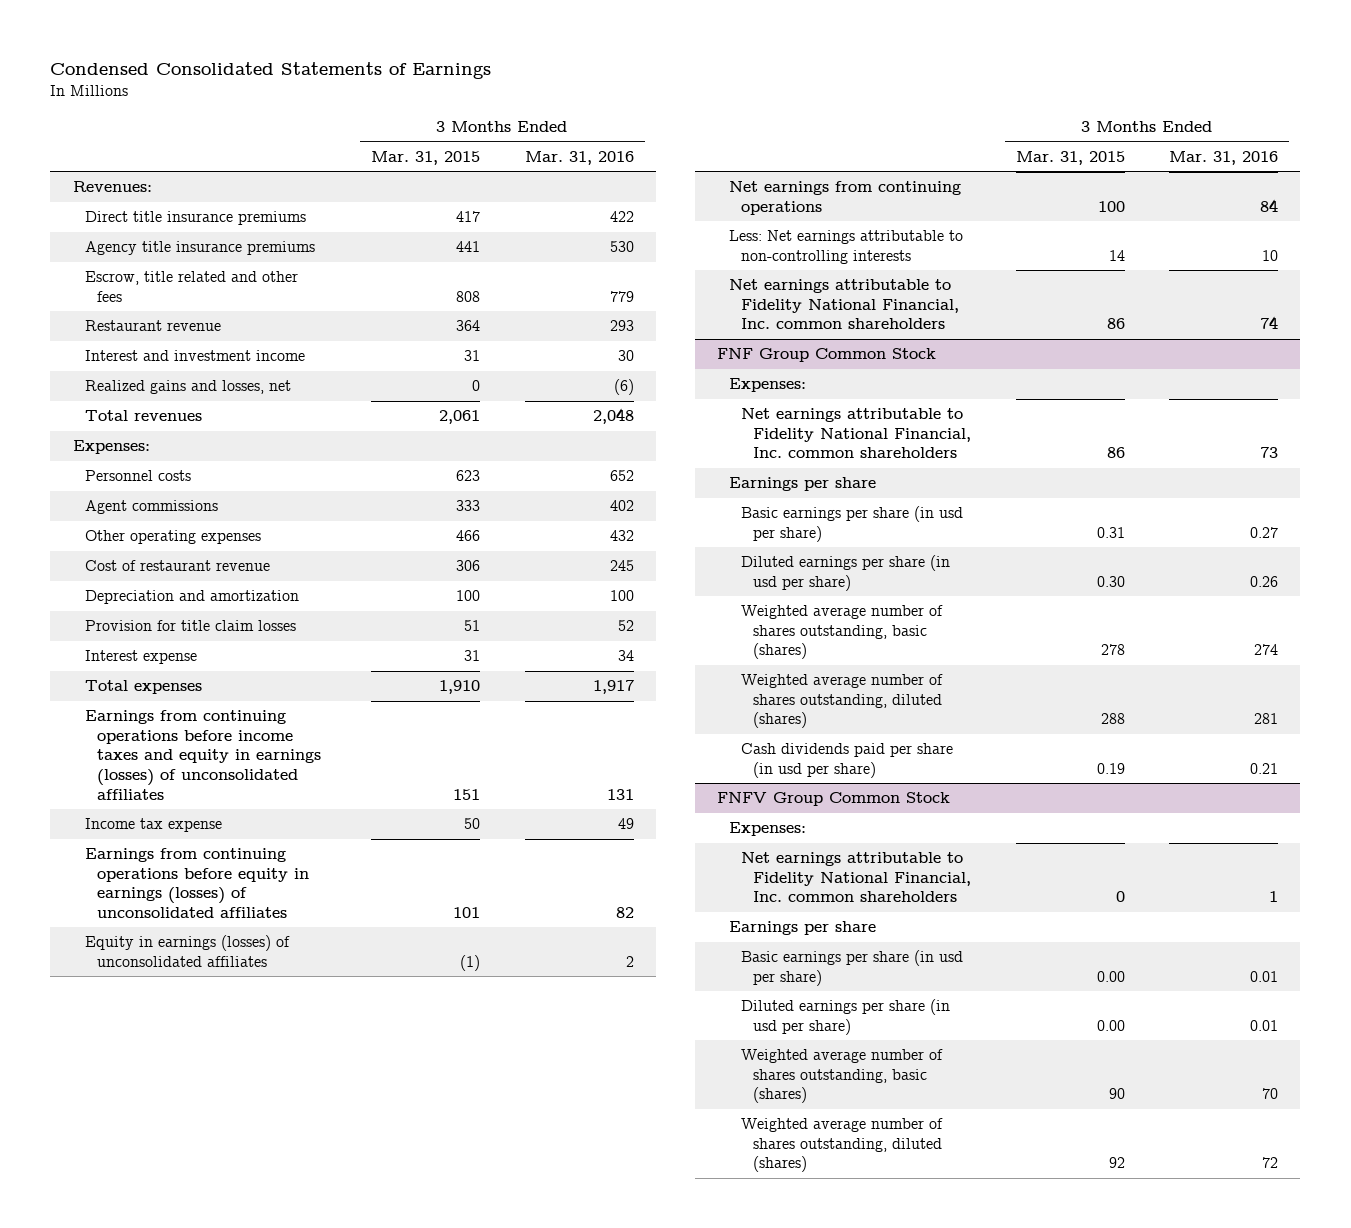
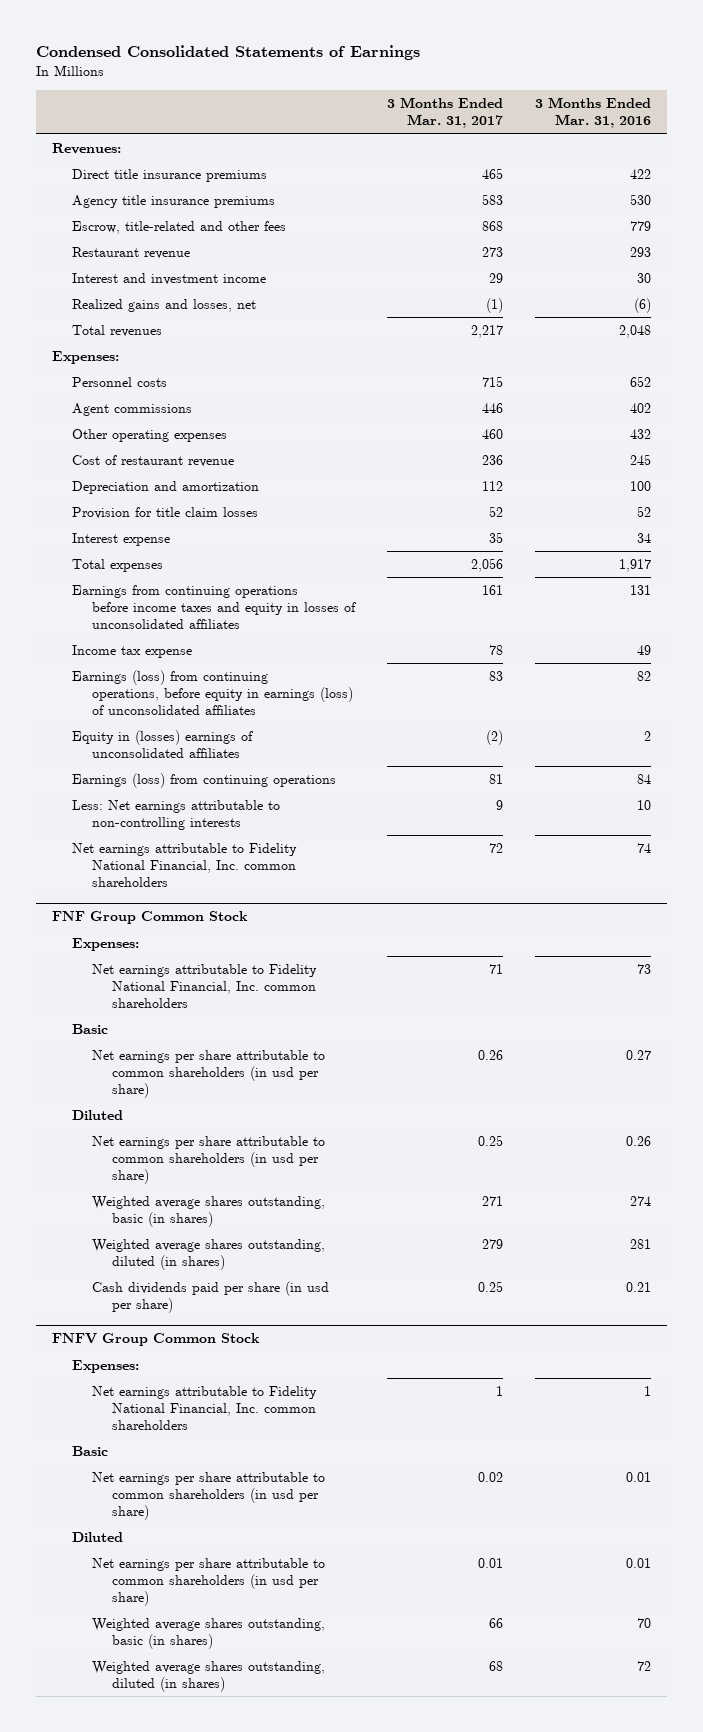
[371,150,481,165] Mar. 31, 2015 -> none
none -> [386,97,503,129] 3 Months Ended Mar. 31, 2017
[84,271,298,302] Escrow, title related and other fees -> [71,220,286,234] Escrow, title-related and other fees
[84,710,321,800] Earnings from continuing operations before income taxes and equity in earnings (losses) of unconsolidated affiliates -> [71,584,356,629] Earnings from continuing operations before income taxes and equity in losses of unconsolidated affiliates
[84,848,309,918] Earnings from continuing operations before equity in earnings (losses) of unconsolidated affiliates -> [71,669,353,715] Earnings (loss) from continuing operations, before equity in earnings (loss) of unconsolidated affiliates
[84,935,290,967] Equity in earnings (losses) of unconsolidated affiliates -> [71,729,253,758] Equity in (losses) earnings of unconsolidated affiliates
[729,181,962,215] Net earnings from continuing operations -> [71,772,336,788] Earnings (loss) from continuing operations
[729,477,877,492] Earnings per share -> none
none -> [71,1023,108,1034] Basic
[741,506,964,542] Basic earnings per share (in usd per share) -> [91,1049,325,1098] Net earnings per share attributable to common shareholders (in usd per share)
none -> [71,1109,123,1120] Diluted
[741,555,951,591] Diluted earnings per share (in usd per share) -> [91,1135,325,1184] Net earnings per share attributable to common shareholders (in usd per share)
[741,605,944,660] Weighted average number of shares outstanding, basic (shares) -> [91,1195,325,1227] Weighted average shares outstanding, basic (in shares)
[741,674,944,729] Weighted average number of shares outstanding, diluted (shares) -> [91,1238,325,1270] Weighted average shares outstanding, diluted (in shares)
[729,921,877,936] Earnings per share -> none
none -> [71,1445,108,1456] Basic
[741,950,964,986] Basic earnings per share (in usd per share) -> [91,1471,325,1520] Net earnings per share attributable to common shareholders (in usd per share)
none -> [71,1531,123,1542] Diluted
[741,999,951,1035] Diluted earnings per share (in usd per share) -> [91,1557,325,1606] Net earnings per share attributable to common shareholders (in usd per share)
[741,1049,944,1104] Weighted average number of shares outstanding, basic (shares) -> [91,1617,325,1649] Weighted average shares outstanding, basic (in shares)
[741,1118,944,1173] Weighted average number of shares outstanding, diluted (shares) -> [91,1660,325,1692] Weighted average shares outstanding, diluted (in shares)

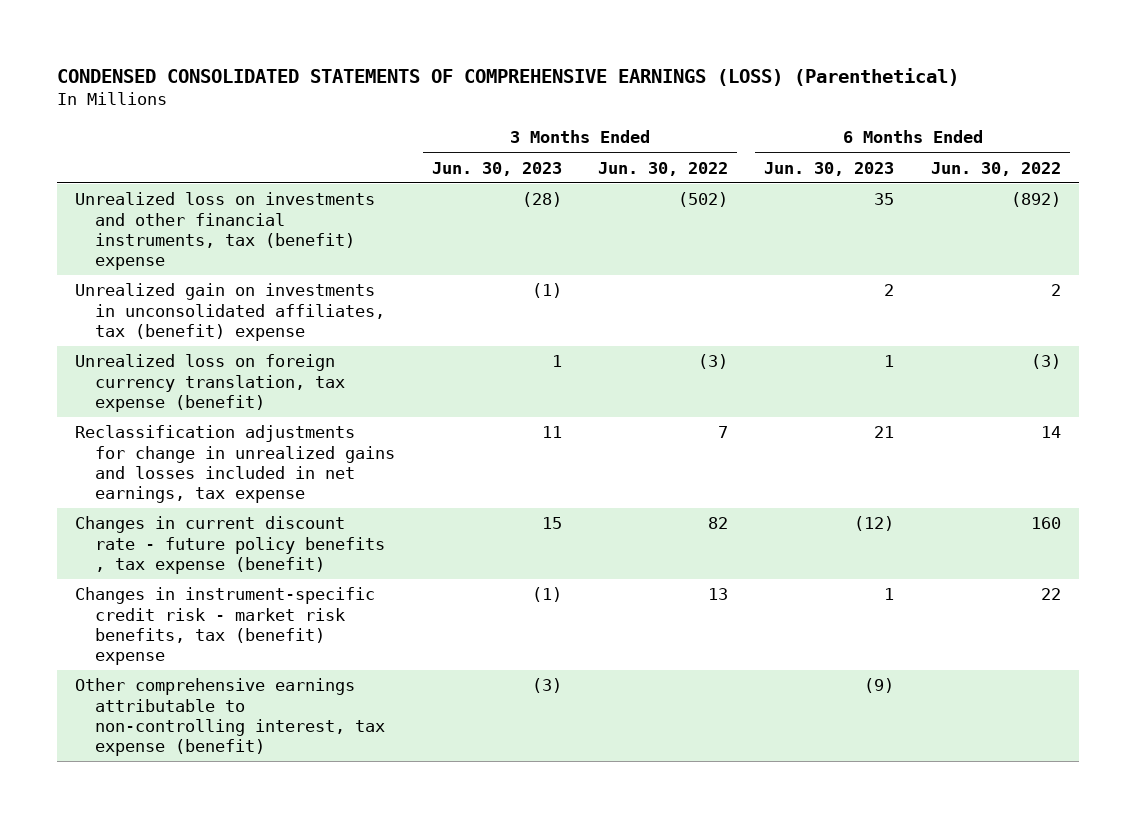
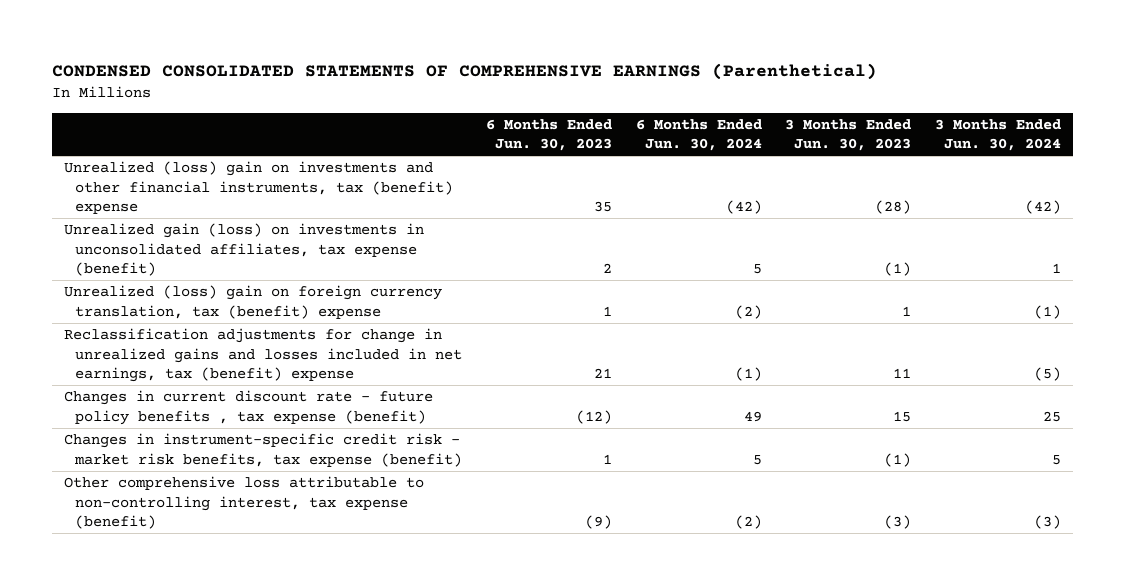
[57,67,960,86] CONDENSED CONSOLIDATED STATEMENTS OF COMPREHENSIVE EARNINGS (LOSS) (Parenthetical) -> [51,62,877,80] CONDENSED CONSOLIDATED STATEMENTS OF COMPREHENSIVE EARNINGS (Parenthetical)
[598,161,729,176] Jun. 30, 2022 -> none
[930,161,1061,176] Jun. 30, 2022 -> none
none -> [635,118,762,152] 6 Months Ended Jun. 30, 2024
none -> [935,118,1062,152] 3 Months Ended Jun. 30, 2024
[75,192,376,271] Unrealized loss on investments and other financial instruments, tax (benefit) expense -> [63,161,454,215] Unrealized (loss) gain on investments and other financial instruments, tax (benefit) expense
[75,283,386,341] Unrealized gain on investments in unconsolidated affiliates, tax (benefit) expense -> [63,223,424,277] Unrealized gain (loss) on investments in unconsolidated affiliates, tax expense (benefit)
[75,354,346,412] Unrealized loss on foreign currency translation, tax expense (benefit) -> [63,285,442,319] Unrealized (loss) gain on foreign currency translation, tax (benefit) expense
[75,425,396,504] Reclassification adjustments for change in unrealized gains and losses included in net earnings, tax expense -> [63,328,463,383] Reclassification adjustments for change in unrealized gains and losses included in net earnings, tax (benefit) expense
[75,587,376,666] Changes in instrument-specific credit risk - market risk benefits, tax (benefit) expense -> [63,433,463,467] Changes in instrument-specific credit risk - market risk benefits, tax expense (benefit)
[75,678,386,757] Other comprehensive earnings attributable to non-controlling interest, tax expense (benefit) -> [63,476,424,530] Other comprehensive loss attributable to non-controlling interest, tax expense (benefit)

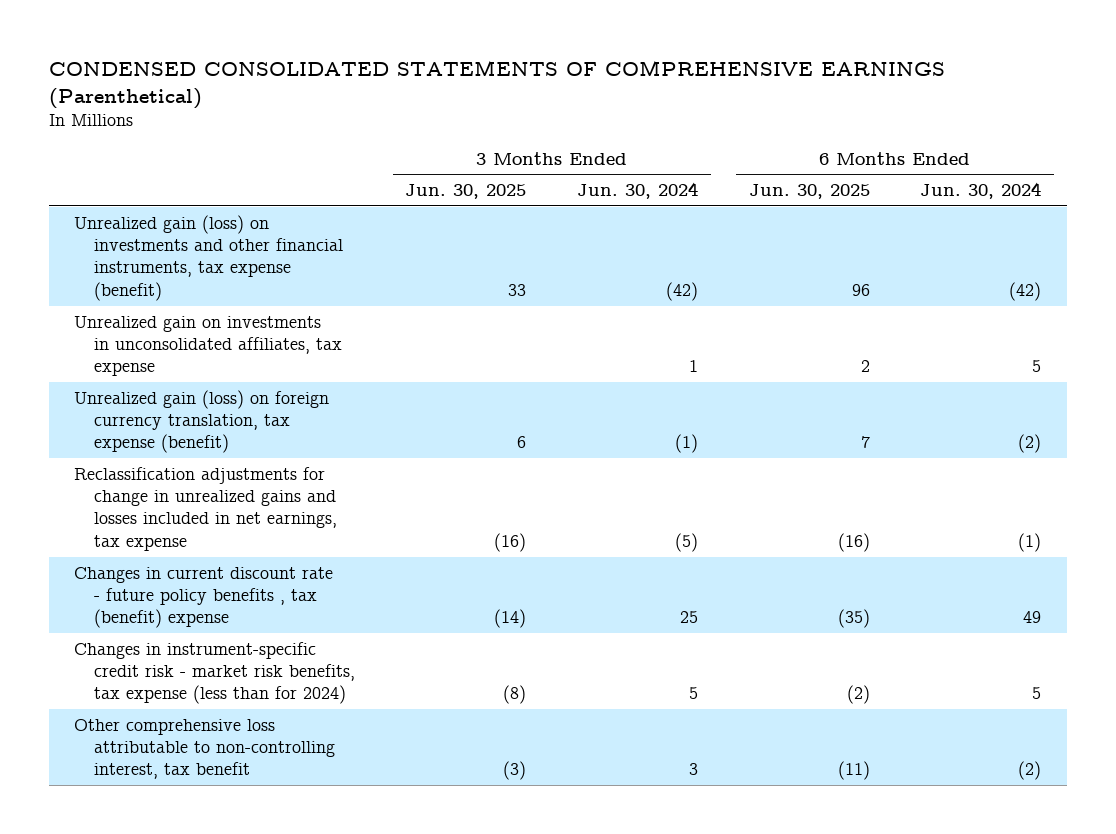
[486,118,613,152] 6 Months Ended Jun. 30, 2023 -> none
[785,118,912,152] 3 Months Ended Jun. 30, 2023 -> none
none -> [405,184,527,200] Jun. 30, 2025
none -> [748,184,870,200] Jun. 30, 2025
[63,161,454,215] Unrealized (loss) gain on investments and other financial instruments, tax (benefit) expense -> [74,214,343,301] Unrealized gain (loss) on investments and other financial instruments, tax expense (benefit)
[63,223,424,277] Unrealized gain (loss) on investments in unconsolidated affiliates, tax expense (benefit) -> [74,315,342,377] Unrealized gain on investments in unconsolidated affiliates, tax expense
[63,285,442,319] Unrealized (loss) gain on foreign currency translation, tax (benefit) expense -> [74,389,330,454] Unrealized gain (loss) on foreign currency translation, tax expense (benefit)
[63,328,463,383] Reclassification adjustments for change in unrealized gains and losses included in net earnings, tax (benefit) expense -> [74,466,337,551] Reclassification adjustments for change in unrealized gains and losses included in net earnings, tax expense
[63,390,433,425] Changes in current discount rate - future policy benefits , tax expense (benefit) -> [74,566,334,629] Changes in current discount rate - future policy benefits , tax (benefit) expense
[63,433,463,467] Changes in instrument-specific credit risk - market risk benefits, tax expense (benefit) -> [74,641,355,705] Changes in instrument-specific credit risk - market risk benefits, tax expense (less than for 2024)
[63,476,424,530] Other comprehensive loss attributable to non-controlling interest, tax expense (benefit) -> [74,718,335,780] Other comprehensive loss attributable to non-controlling interest, tax benefit
[1034,515,1062,530] (3) -> [688,763,698,776] 3

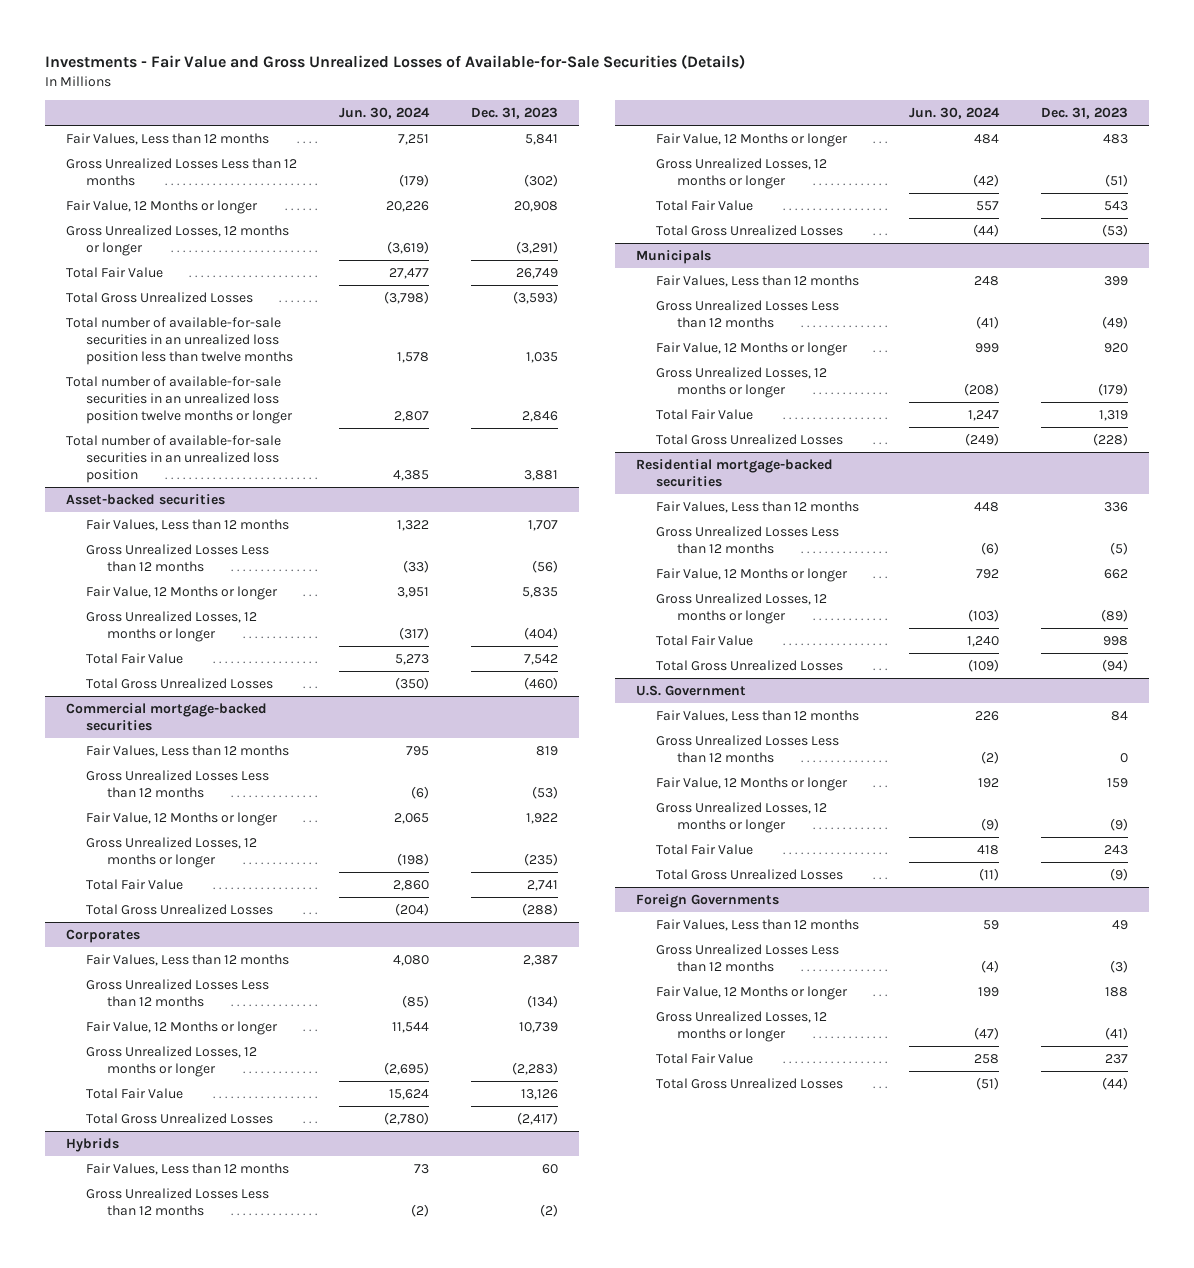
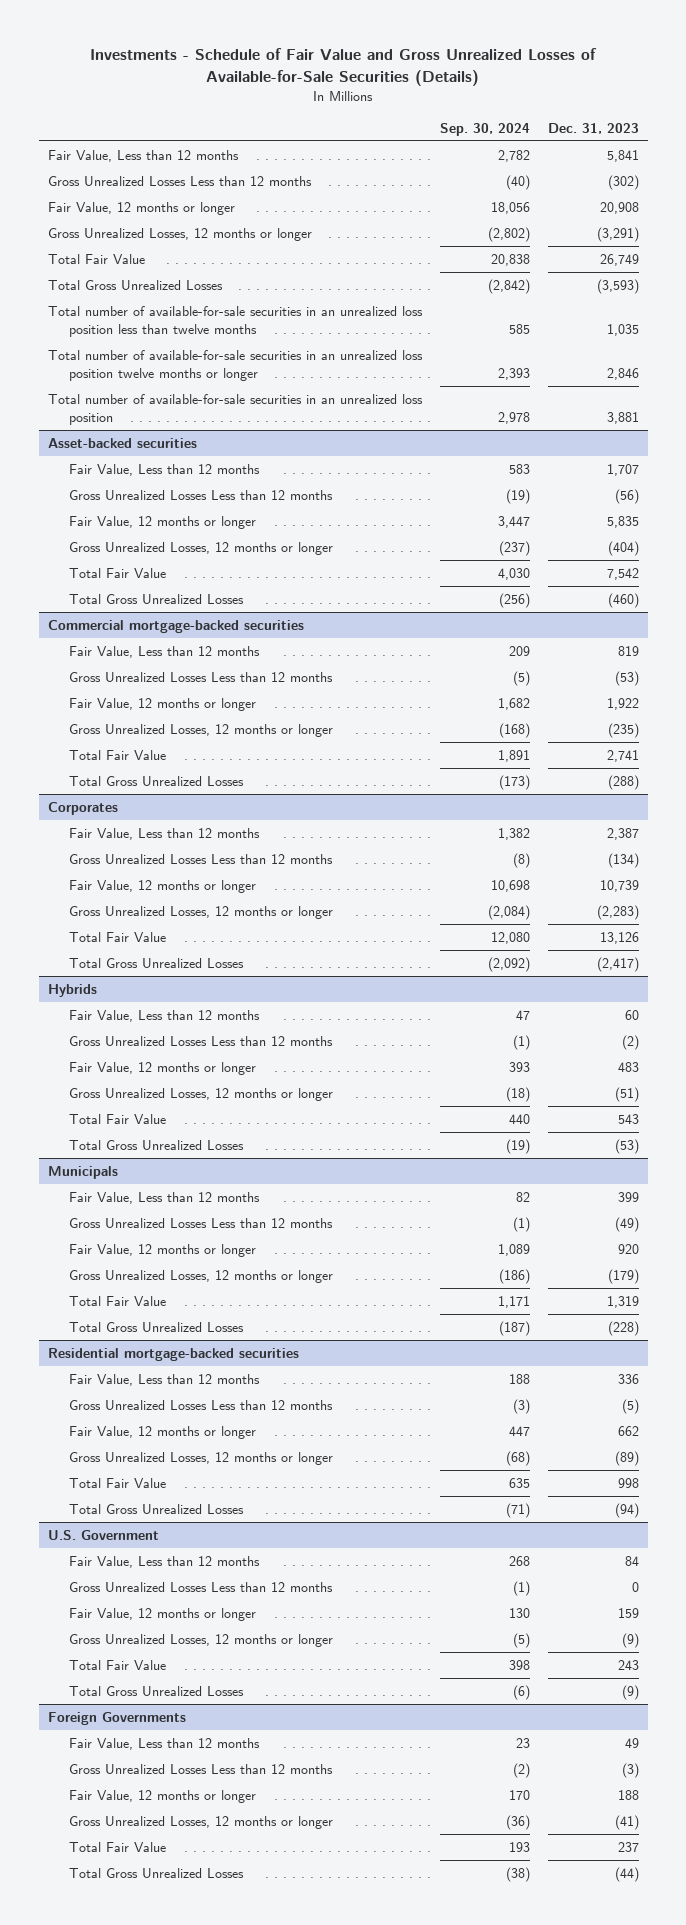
[44,53,745,69] Investments - Fair Value and Gross Unrealized Losses of Available-for-Sale Securities (Details) -> [90,48,598,86] Investments - Schedule of Fair Value and Gross Unrealized Losses of Available-for-Sale Securities (Details)
[339,107,431,120] Jun. 30, 2024 -> none
none -> [439,122,530,136] Sep. 30, 2024
[65,133,269,146] Fair Values, Less than 12 months -> [47,149,239,162] Fair Value, Less than 12 months
[65,200,258,215] Fair Value, 12 Months or longer -> [47,201,235,215] Fair Value, 12 months or longer
[86,519,290,532] Fair Values, Less than 12 months -> [69,463,261,476] Fair Value, Less than 12 months
[86,586,279,601] Fair Value, 12 Months or longer -> [69,515,257,529] Fair Value, 12 months or longer
[86,745,290,758] Fair Values, Less than 12 months -> [69,645,261,658] Fair Value, Less than 12 months
[86,812,279,827] Fair Value, 12 Months or longer -> [69,697,257,711] Fair Value, 12 months or longer
[86,954,290,967] Fair Values, Less than 12 months -> [69,827,261,840] Fair Value, Less than 12 months
[86,1021,279,1036] Fair Value, 12 Months or longer -> [69,879,257,893] Fair Value, 12 months or longer
[86,1163,290,1176] Fair Values, Less than 12 months -> [69,1009,261,1022] Fair Value, Less than 12 months
[656,133,849,148] Fair Value, 12 Months or longer -> [69,1061,257,1075] Fair Value, 12 months or longer
[656,275,860,288] Fair Values, Less than 12 months -> [69,1191,261,1204] Fair Value, Less than 12 months
[656,342,849,357] Fair Value, 12 Months or longer -> [69,1243,257,1257] Fair Value, 12 months or longer
[656,501,860,514] Fair Values, Less than 12 months -> [69,1373,261,1386] Fair Value, Less than 12 months
[656,568,849,583] Fair Value, 12 Months or longer -> [69,1425,257,1439] Fair Value, 12 months or longer
[656,710,860,723] Fair Values, Less than 12 months -> [69,1555,261,1568] Fair Value, Less than 12 months
[656,777,849,792] Fair Value, 12 Months or longer -> [69,1607,257,1621] Fair Value, 12 months or longer
[656,919,860,932] Fair Values, Less than 12 months -> [69,1737,261,1750] Fair Value, Less than 12 months
[656,986,849,1001] Fair Value, 12 Months or longer -> [69,1789,257,1803] Fair Value, 12 months or longer

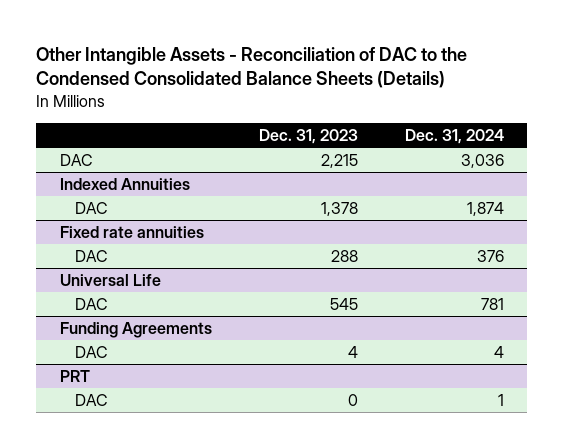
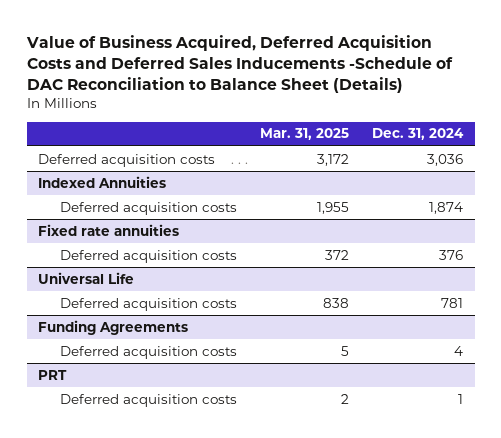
[36,46,468,89] Other Intangible Assets - Reconciliation of DAC to the Condensed Consolidated Balance Sheets (Details) -> [25,34,453,93] Value of Business Acquired, Deferred Acquisition Costs and Deferred Sales Inducements -Schedule of DAC Reconciliation to Balance Sheet (Details)
[258,128,358,144] Dec. 31, 2023 -> none
none -> [260,128,350,141] Mar. 31, 2025
[59,154,93,167] DAC -> [38,153,216,167] Deferred acquisition costs
[75,202,109,215] DAC -> [59,201,237,215] Deferred acquisition costs
[75,250,109,263] DAC -> [59,249,237,263] Deferred acquisition costs
[75,298,109,311] DAC -> [59,297,237,311] Deferred acquisition costs
[75,346,109,359] DAC -> [59,345,237,359] Deferred acquisition costs
[75,394,109,407] DAC -> [59,393,237,407] Deferred acquisition costs

